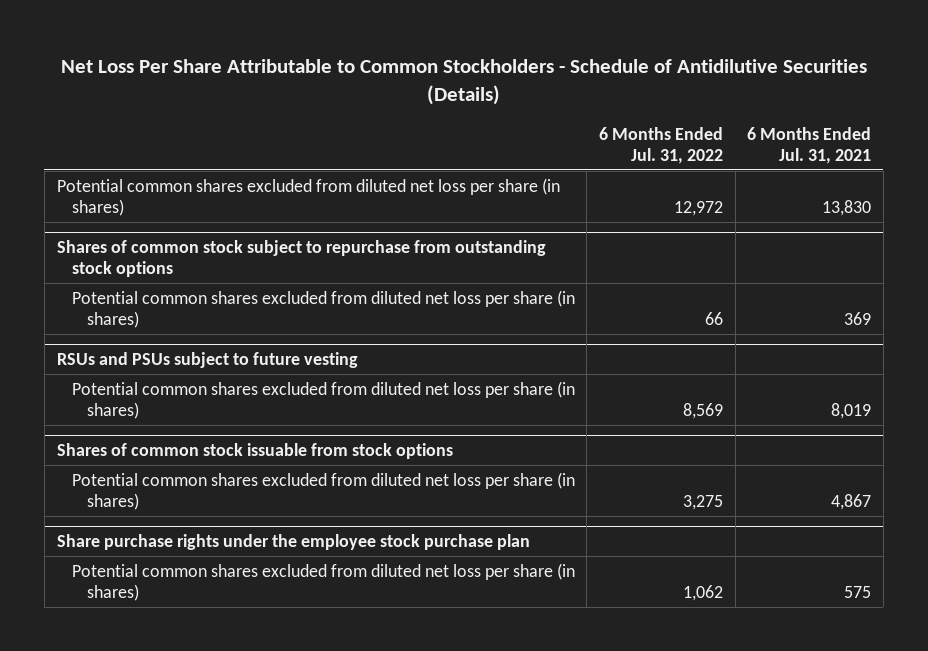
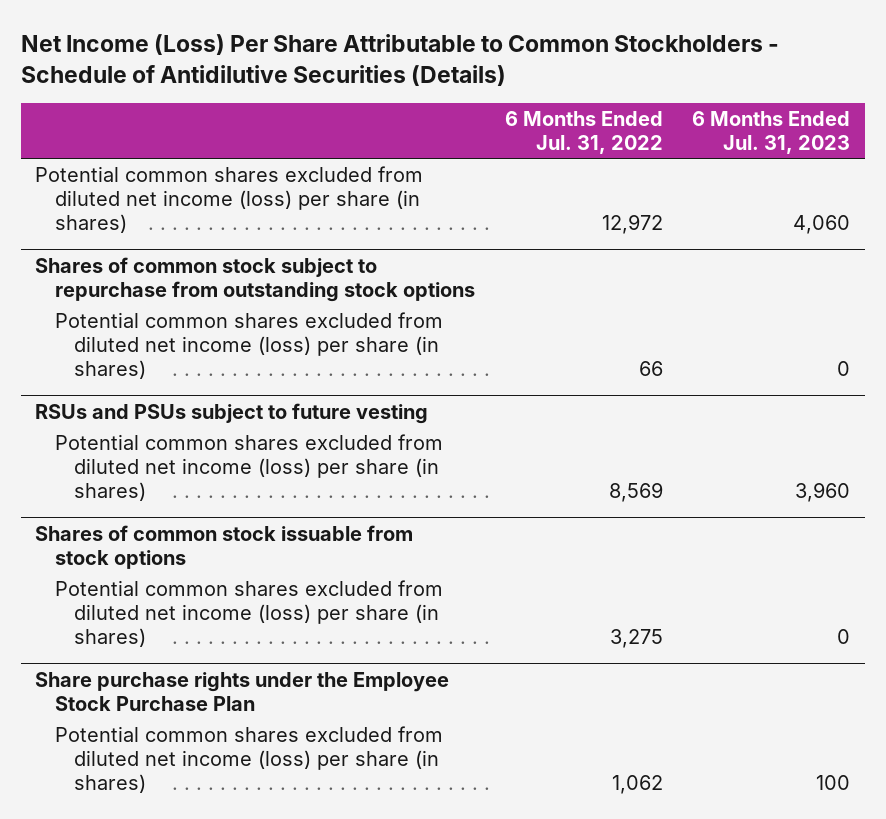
[60,58,867,106] Net Loss Per Share Attributable to Common Stockholders - Schedule of Antidilutive Securities (Details) -> [20,33,779,87] Net Income (Loss) Per Share Attributable to Common Stockholders - Schedule of Antidilutive Securities (Details)
[747,126,872,165] 6 Months Ended Jul. 31, 2021 -> none
none -> [692,111,851,155] 6 Months Ended Jul. 31, 2023
[56,177,560,216] Potential common shares excluded from diluted net loss per share (in shares) -> [35,165,424,233] Potential common shares excluded from diluted net income (loss) per share (in shares)
[71,289,575,328] Potential common shares excluded from diluted net loss per share (in shares) -> [54,311,443,379] Potential common shares excluded from diluted net income (loss) per share (in shares)
[71,380,575,419] Potential common shares excluded from diluted net loss per share (in shares) -> [54,433,443,501] Potential common shares excluded from diluted net income (loss) per share (in shares)
[71,471,575,510] Potential common shares excluded from diluted net loss per share (in shares) -> [54,579,443,647] Potential common shares excluded from diluted net income (loss) per share (in shares)
[56,534,530,551] Share purchase rights under the employee stock purchase plan -> [35,671,450,711] Share purchase rights under the Employee Stock Purchase Plan
[71,562,575,601] Potential common shares excluded from diluted net loss per share (in shares) -> [54,725,443,793] Potential common shares excluded from diluted net income (loss) per share (in shares)

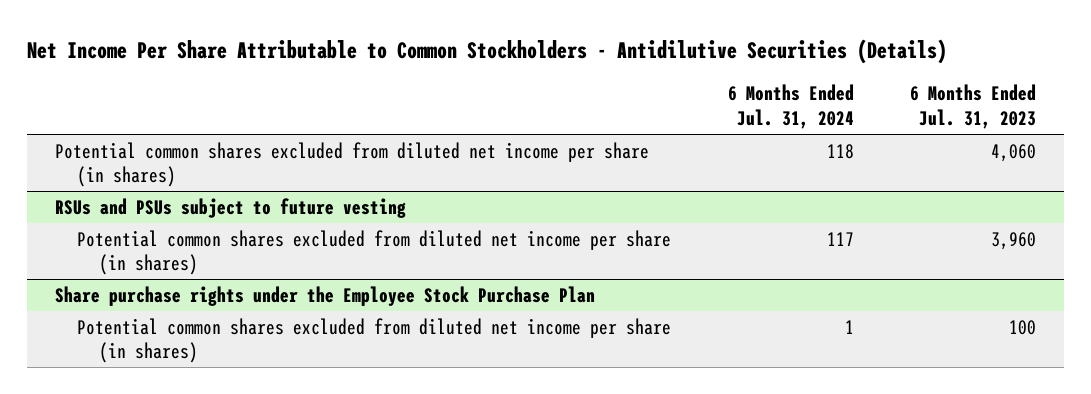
[20,33,779,87] Net Income (Loss) Per Share Attributable to Common Stockholders - Schedule of Antidilutive Securities (Details) -> [27,38,948,64] Net Income Per Share Attributable to Common Stockholders - Antidilutive Securities (Details)
[504,111,663,155] 6 Months Ended Jul. 31, 2022 -> none
none -> [727,84,854,129] 6 Months Ended Jul. 31, 2024
[35,256,475,302] Shares of common stock subject to repurchase from outstanding stock options -> none
[54,311,443,379] Potential common shares excluded from diluted net income (loss) per share (in shares) -> none
[35,165,424,233] Potential common shares excluded from diluted net income (loss) per share (in shares) -> [55,141,650,188] Potential common shares excluded from diluted net income per share (in shares)
[35,524,414,569] Shares of common stock issuable from stock options -> none
[54,579,443,647] Potential common shares excluded from diluted net income (loss) per share (in shares) -> none
[54,433,443,501] Potential common shares excluded from diluted net income (loss) per share (in shares) -> [77,229,672,276] Potential common shares excluded from diluted net income per share (in shares)
[54,725,443,793] Potential common shares excluded from diluted net income (loss) per share (in shares) -> [77,317,672,364] Potential common shares excluded from diluted net income per share (in shares)

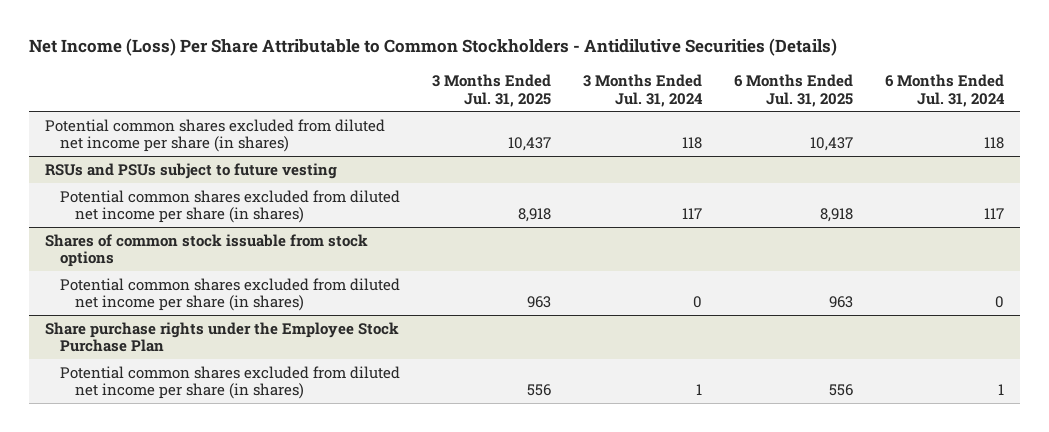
[27,38,948,64] Net Income Per Share Attributable to Common Stockholders - Antidilutive Securities (Details) -> [29,38,838,57] Net Income (Loss) Per Share Attributable to Common Stockholders - Antidilutive Securities (Details)
[909,84,1036,129] 6 Months Ended Jul. 31, 2023 -> none
none -> [431,74,551,107] 3 Months Ended Jul. 31, 2025
none -> [582,74,703,107] 3 Months Ended Jul. 31, 2024
none -> [733,74,853,107] 6 Months Ended Jul. 31, 2025
none -> [45,233,369,268] Shares of common stock issuable from stock options
none -> [59,277,400,312] Potential common shares excluded from diluted net income per share (in shares)

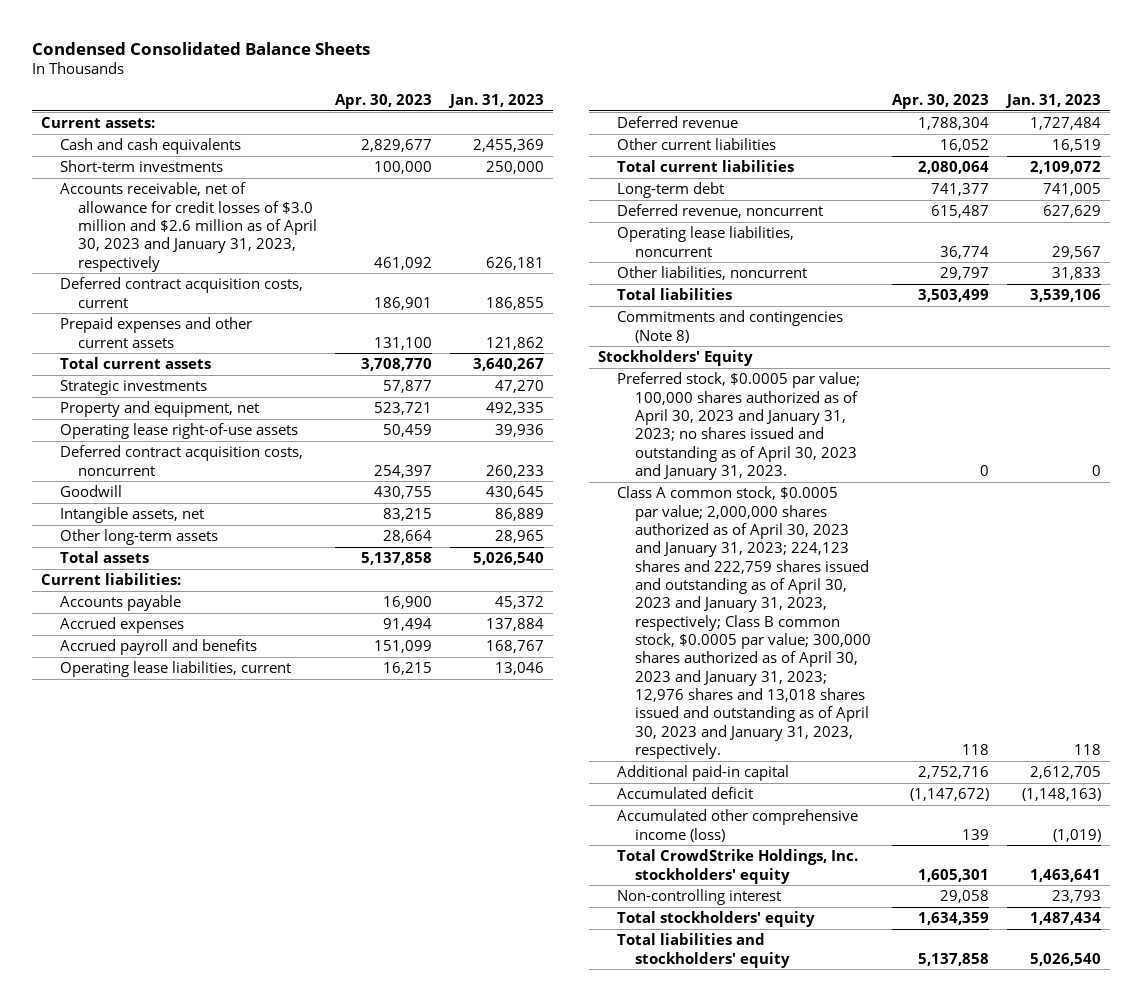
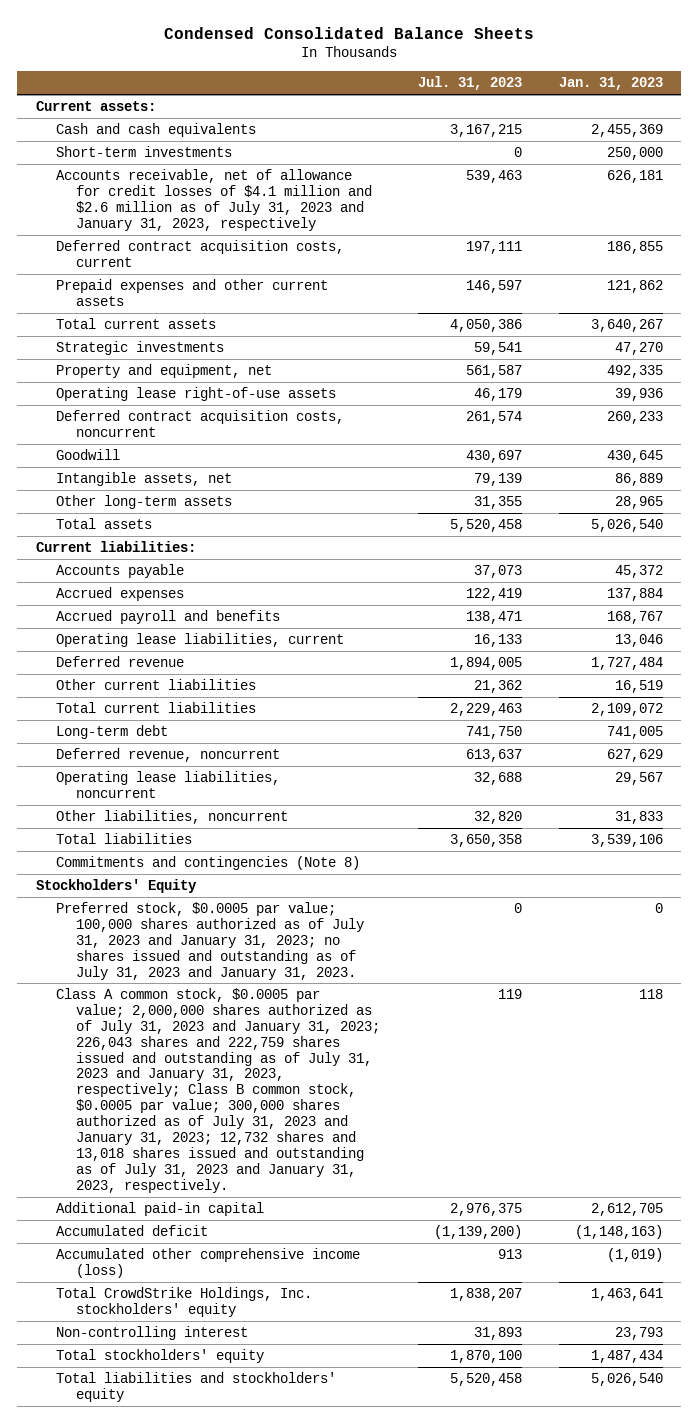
[334,94,432,110] Apr. 30, 2023 -> none
none -> [417,76,522,91] Jul. 31, 2023
[59,182,317,272] Accounts receivable, net of allowance for credit losses of $3.0 million and $2.6 million as of April 30, 2023 and January 31, 2023, respectively -> [56,168,373,231] Accounts receivable, net of allowance for credit losses of $4.1 million and $2.6 million as of July 31, 2023 and January 31, 2023, respectively
[616,372,860,480] Preferred stock, $0.0005 par value; 100,000 shares authorized as of April 30, 2023 and January 31, 2023; no shares issued and outstanding as of April 30, 2023 and January 31, 2023. -> [56,901,365,980] Preferred stock, $0.0005 par value; 100,000 shares authorized as of July 31, 2023 and January 31, 2023; no shares issued and outstanding as of July 31, 2023 and January 31, 2023.
[616,486,872,759] Class A common stock, $0.0005 par value; 2,000,000 shares authorized as of April 30, 2023 and January 31, 2023; 224,123 shares and 222,759 shares issued and outstanding as of April 30, 2023 and January 31, 2023, respectively; Class B common stock, $0.0005 par value; 300,000 shares authorized as of April 30, 2023 and January 31, 2023; 12,976 shares and 13,018 shares issued and outstanding as of April 30, 2023 and January 31, 2023, respectively. -> [56,987,381,1193] Class A common stock, $0.0005 par value; 2,000,000 shares authorized as of July 31, 2023 and January 31, 2023; 226,043 shares and 222,759 shares issued and outstanding as of July 31, 2023 and January 31, 2023, respectively; Class B common stock, $0.0005 par value; 300,000 shares authorized as of July 31, 2023 and January 31, 2023; 12,732 shares and 13,018 shares issued and outstanding as of July 31, 2023 and January 31, 2023, respectively.

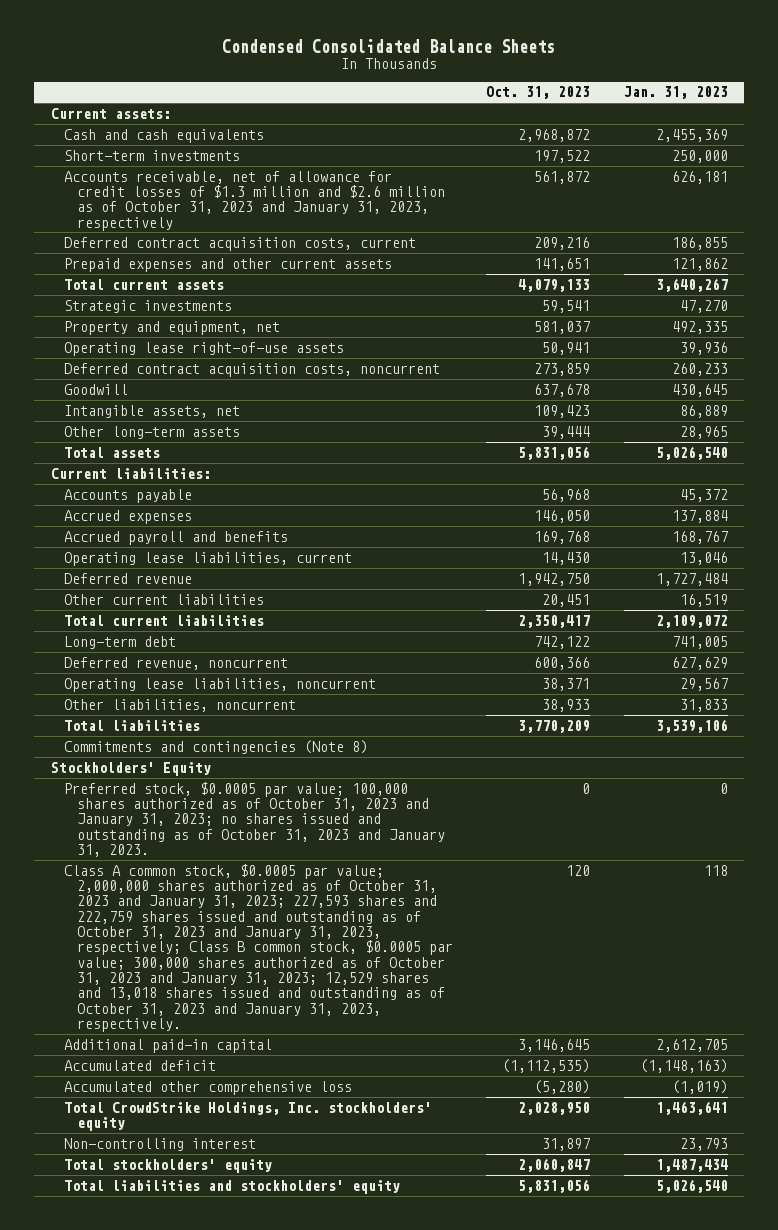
[417,76,522,91] Jul. 31, 2023 -> none
none -> [486,86,591,100] Oct. 31, 2023
[56,168,373,231] Accounts receivable, net of allowance for credit losses of $4.1 million and $2.6 million as of July 31, 2023 and January 31, 2023, respectively -> [63,170,446,231] Accounts receivable, net of allowance for credit losses of $1.3 million and $2.6 million as of October 31, 2023 and January 31, 2023, respectively
[56,901,365,980] Preferred stock, $0.0005 par value; 100,000 shares authorized as of July 31, 2023 and January 31, 2023; no shares issued and outstanding as of July 31, 2023 and January 31, 2023. -> [63,781,446,858] Preferred stock, $0.0005 par value; 100,000 shares authorized as of October 31, 2023 and January 31, 2023; no shares issued and outstanding as of October 31, 2023 and January 31, 2023.
[56,987,381,1193] Class A common stock, $0.0005 par value; 2,000,000 shares authorized as of July 31, 2023 and January 31, 2023; 226,043 shares and 222,759 shares issued and outstanding as of July 31, 2023 and January 31, 2023, respectively; Class B common stock, $0.0005 par value; 300,000 shares authorized as of July 31, 2023 and January 31, 2023; 12,732 shares and 13,018 shares issued and outstanding as of July 31, 2023 and January 31, 2023, respectively. -> [63,863,454,1032] Class A common stock, $0.0005 par value; 2,000,000 shares authorized as of October 31, 2023 and January 31, 2023; 227,593 shares and 222,759 shares issued and outstanding as of October 31, 2023 and January 31, 2023, respectively; Class B common stock, $0.0005 par value; 300,000 shares authorized as of October 31, 2023 and January 31, 2023; 12,529 shares and 13,018 shares issued and outstanding as of October 31, 2023 and January 31, 2023, respectively.
[56,1247,361,1278] Accumulated other comprehensive income (loss) -> [63,1080,352,1095] Accumulated other comprehensive loss

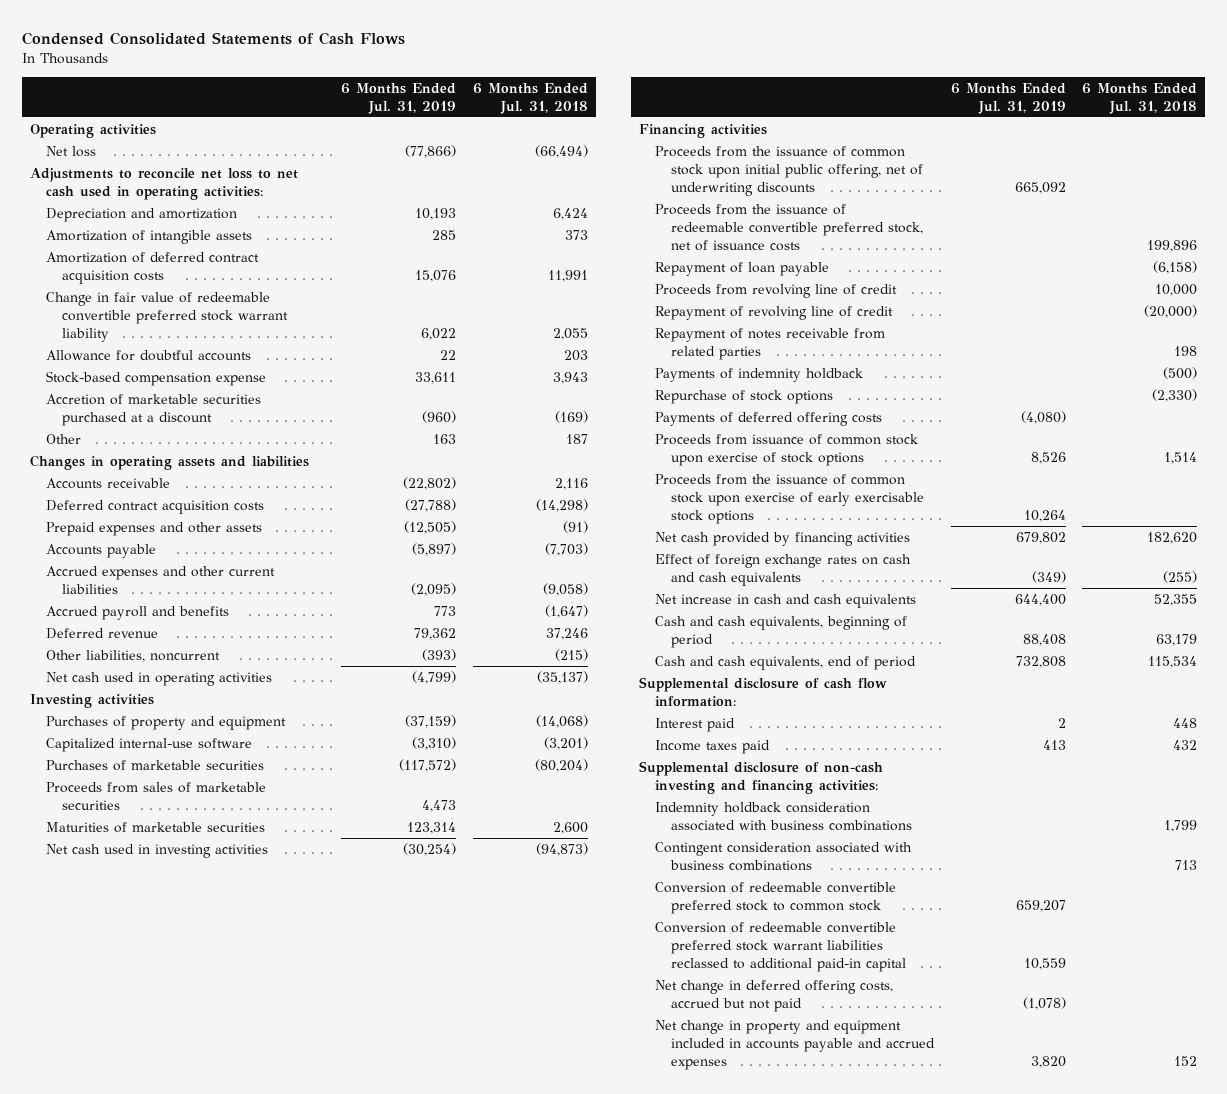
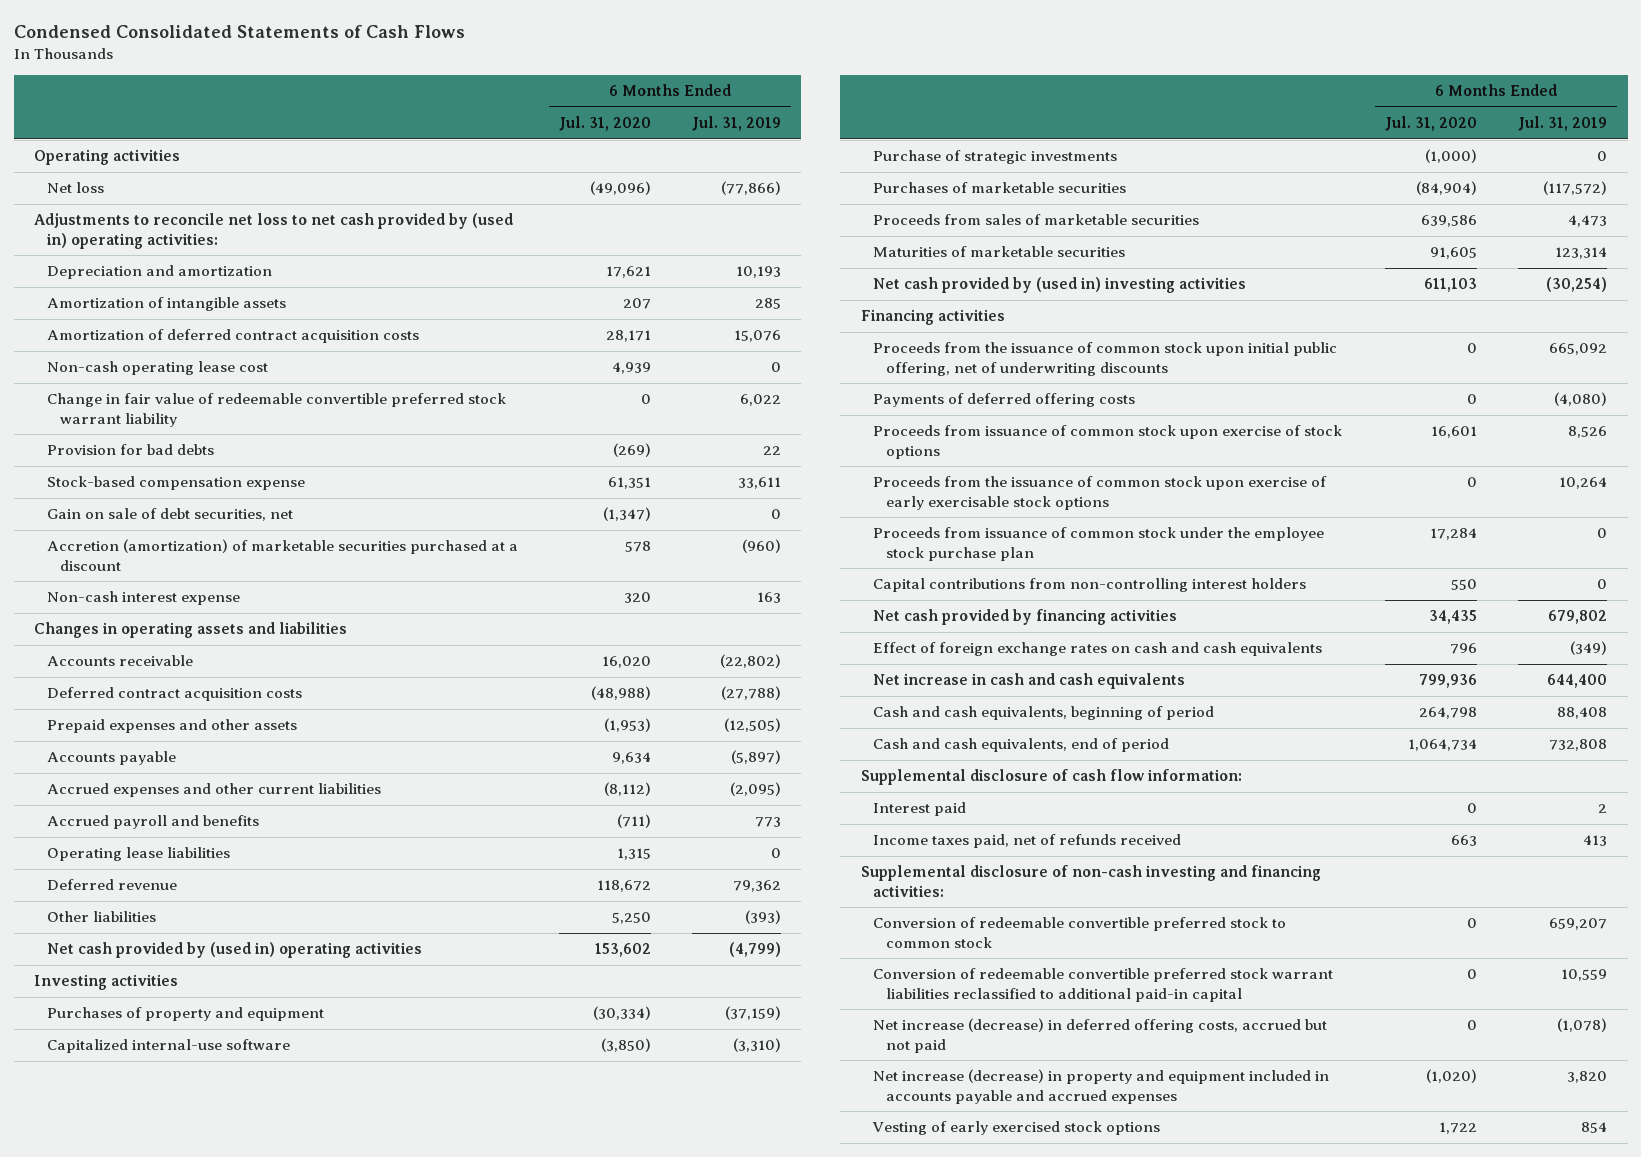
[472,82,588,114] 6 Months Ended Jul. 31, 2018 -> none
none -> [558,116,651,132] Jul. 31, 2020
[29,167,298,200] Adjustments to reconcile net loss to net cash used in operating activities: -> [34,213,514,249] Adjustments to reconcile net loss to net cash provided by (used in) operating activities:
none -> [46,361,268,376] Non-cash operating lease cost
[45,349,251,361] Allowance for doubtful accounts -> [46,444,214,456] Provision for bad debts
none -> [46,508,293,522] Gain on sale of debt securities, net
[45,393,261,426] Accretion of marketable securities purchased at a discount -> [46,539,518,571] Accretion (amortization) of marketable securities purchased at a discount
[45,433,81,444] Other -> [46,591,240,606] Non-cash interest expense
none -> [46,847,230,862] Operating lease liabilities
[45,649,220,662] Other liabilities, noncurrent -> [46,911,156,923] Other liabilities
[45,671,272,686] Net cash used in operating activities -> [46,942,422,959] Net cash provided by (used in) operating activities
none -> [873,150,1118,165] Purchase of strategic investments
[45,843,268,858] Net cash used in investing activities -> [873,277,1247,294] Net cash provided by (used in) investing activities
[655,203,924,252] Proceeds from the issuance of redeemable convertible preferred stock, net of issuance costs -> none
[655,261,830,276] Repayment of loan payable -> none
[655,283,898,298] Proceeds from revolving line of credit -> none
[655,305,894,320] Repayment of revolving line of credit -> none
[655,327,886,360] Repayment of notes receivable from related parties -> none
[655,367,864,382] Payments of indemnity holdback -> none
[655,389,834,404] Repurchase of stock options -> none
none -> [873,527,1325,561] Proceeds from issuance of common stock under the employee stock purchase plan
none -> [873,578,1307,593] Capital contributions from non-controlling interest holders
[655,739,771,754] Income taxes paid -> [873,834,1182,849] Income taxes paid, net of refunds received
[655,801,913,831] Indemnity holdback consideration associated with business combinations -> none
[655,841,913,871] Contingent consideration associated with business combinations -> none
[655,921,907,973] Conversion of redeemable convertible preferred stock warrant liabilities reclassed to additional paid-in capital -> [873,968,1334,1002] Conversion of redeemable convertible preferred stock warrant liabilities reclassified to additional paid-in capital
[655,979,894,1012] Net change in deferred offering costs, accrued but not paid -> [873,1018,1328,1053] Net increase (decrease) in deferred offering costs, accrued but not paid
[655,1019,936,1071] Net change in property and equipment included in accounts payable and accrued expenses -> [873,1069,1330,1104] Net increase (decrease) in property and equipment included in accounts payable and accrued expenses
none -> [872,1121,1161,1136] Vesting of early exercised stock options

